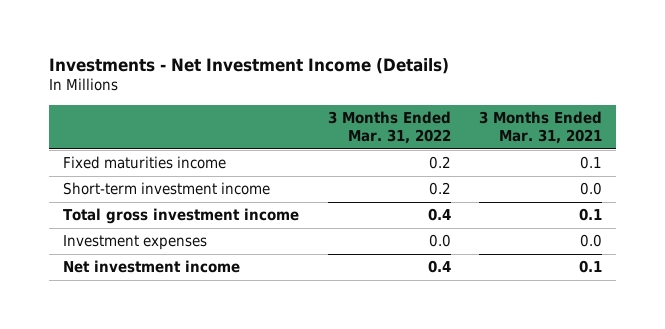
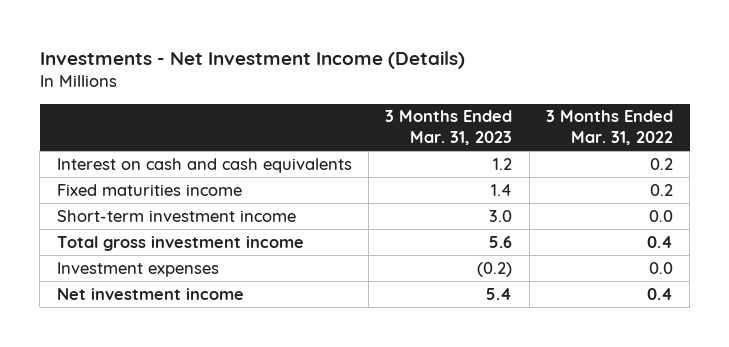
[479,110,603,144] 3 Months Ended Mar. 31, 2021 -> none
none -> [385,110,513,146] 3 Months Ended Mar. 31, 2023
none -> [56,157,352,173] Interest on cash and cash equivalents
[428,182,451,196] 0.2 -> [648,209,673,222] 0.0

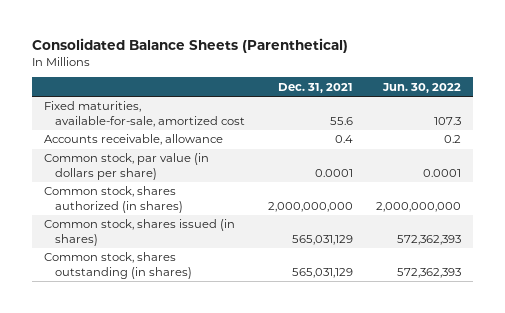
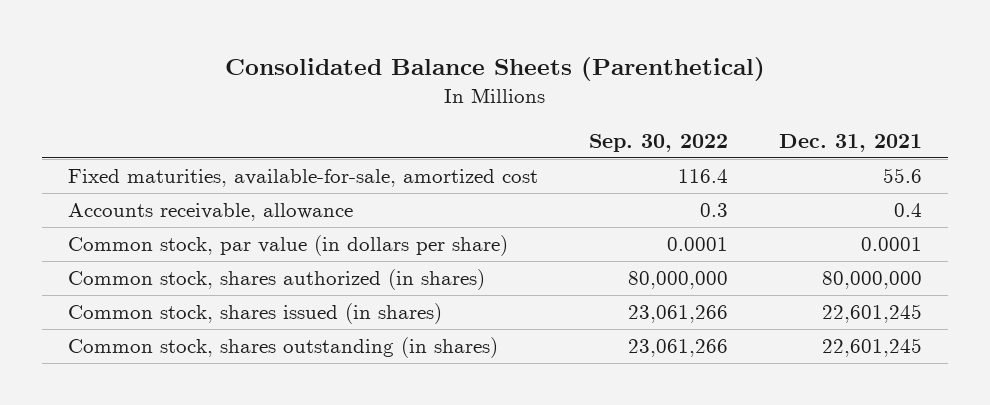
[382,82,462,93] Jun. 30, 2022 -> none
none -> [588,133,728,152] Sep. 30, 2022
[268,201,354,212] 2,000,000,000 -> [822,271,923,290] 80,000,000
[292,234,354,245] 565,031,129 -> [822,304,923,324] 22,601,245
[292,267,354,278] 565,031,129 -> [822,338,923,358] 22,601,245

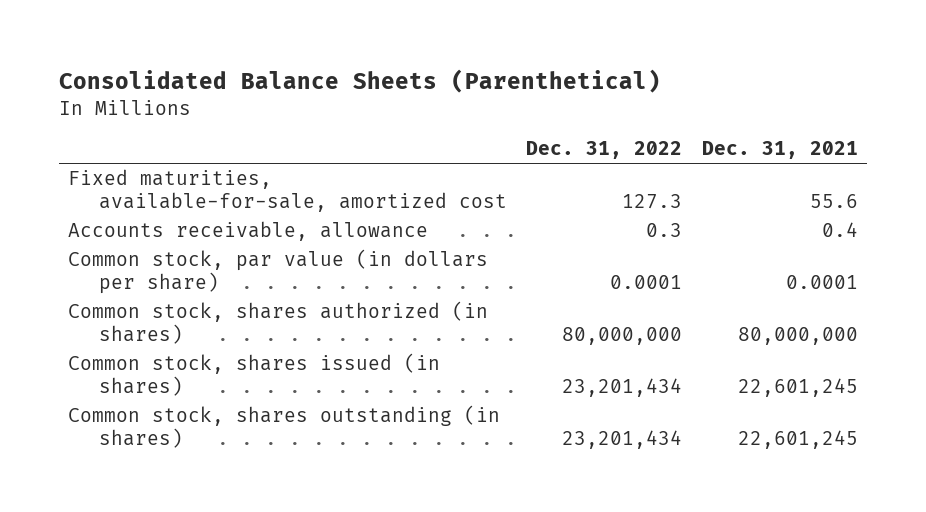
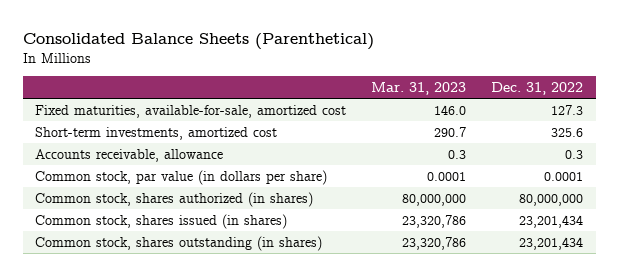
[701,141,858,160] Dec. 31, 2021 -> none
none -> [371,81,467,95] Mar. 31, 2023
none -> [35,126,278,140] Short-term investments, amortized cost

